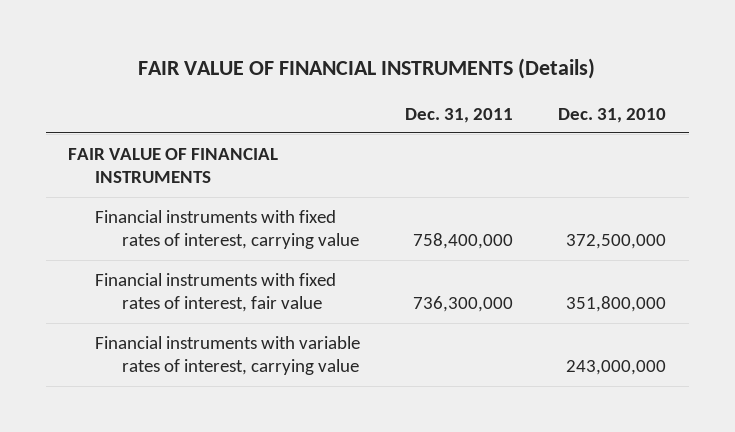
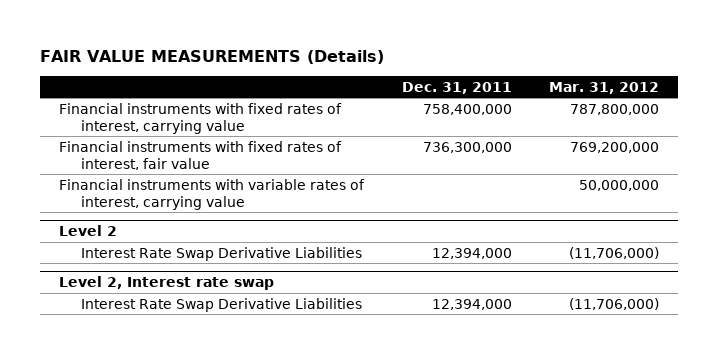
[138,58,596,80] FAIR VALUE OF FINANCIAL INSTRUMENTS (Details) -> [40,50,385,65] FAIR VALUE MEASUREMENTS (Details)
[558,107,667,123] Dec. 31, 2010 -> none
none -> [549,81,660,94] Mar. 31, 2012
[68,147,279,184] FAIR VALUE OF FINANCIAL INSTRUMENTS -> none
none -> [59,225,118,237] Level 2
none -> [80,246,362,261] Interest Rate Swap Derivative Liabilities
none -> [59,276,275,291] Level 2, Interest rate swap
none -> [80,297,362,312] Interest Rate Swap Derivative Liabilities

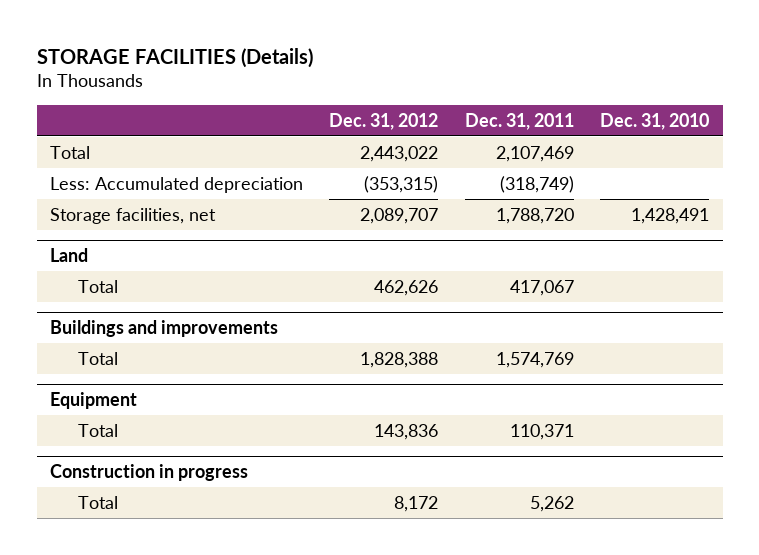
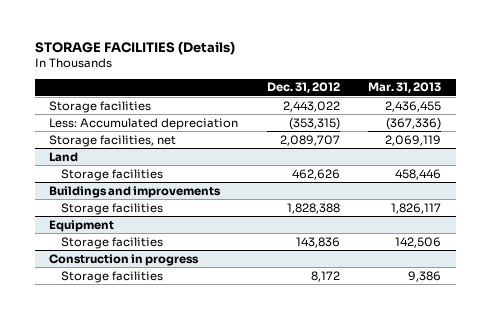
[464,112,574,130] Dec. 31, 2011 -> none
[600,112,710,130] Dec. 31, 2010 -> none
none -> [368,82,442,94] Mar. 31, 2013
[49,145,90,159] Total -> [48,100,151,113] Storage facilities
[77,279,118,293] Total -> [61,168,164,181] Storage facilities
[77,351,118,365] Total -> [61,202,164,215] Storage facilities
[77,423,118,437] Total -> [61,236,164,249] Storage facilities
[77,495,118,509] Total -> [61,270,164,283] Storage facilities

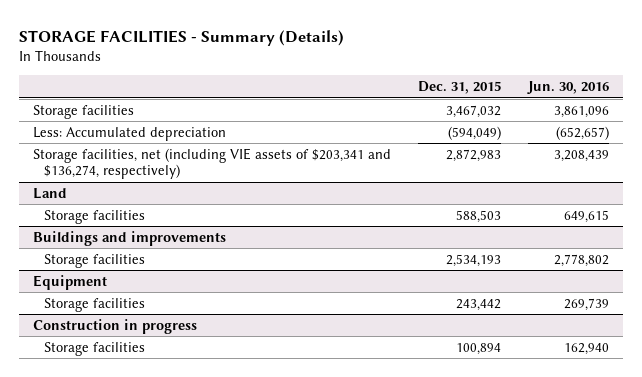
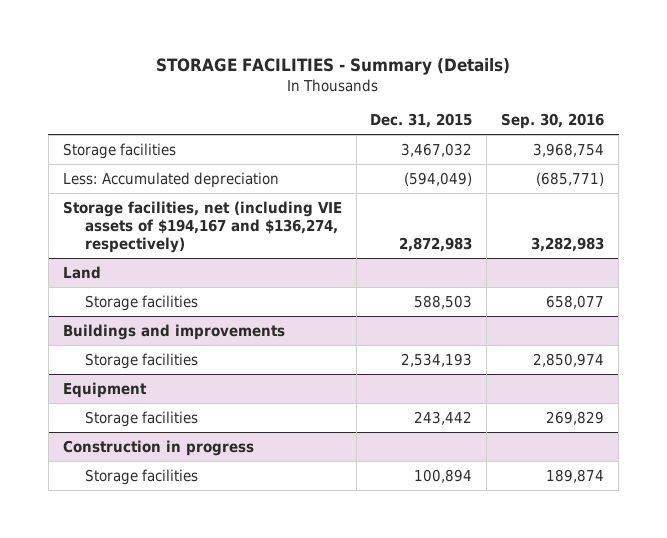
[527,81,610,95] Jun. 30, 2016 -> none
none -> [501,113,605,130] Sep. 30, 2016
[32,147,391,180] Storage facilities, net (including VIE assets of $203,341 and $136,274, respectively) -> [62,200,342,253] Storage facilities, net (including VIE assets of $194,167 and $136,274, respectively)

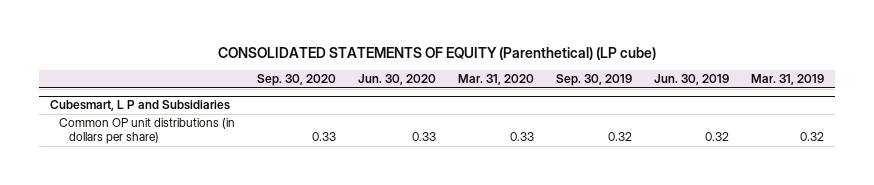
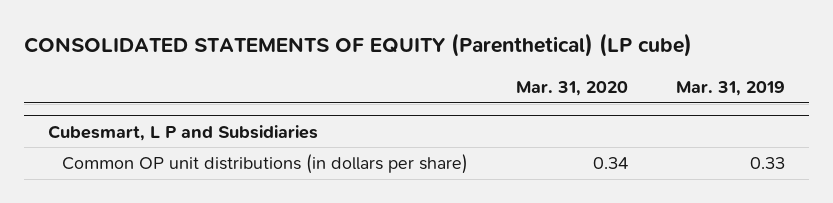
[257,74,337,87] Sep. 30, 2020 -> none
[358,74,437,86] Jun. 30, 2020 -> none
[556,74,633,87] Sep. 30, 2019 -> none
[653,74,729,86] Jun. 30, 2019 -> none
[510,132,535,142] 0.33 -> [593,157,629,170] 0.34
[799,132,824,142] 0.32 -> [750,157,786,170] 0.33

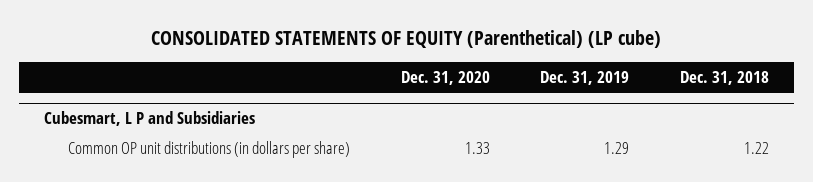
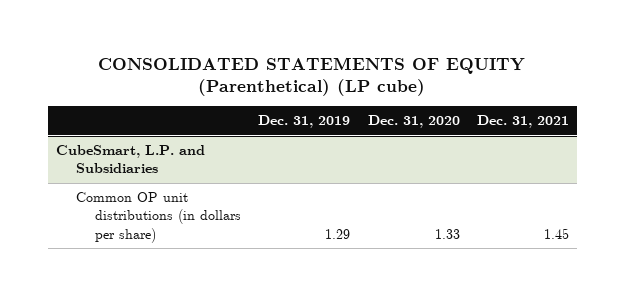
[679,71,769,86] Dec. 31, 2018 -> none
none -> [476,115,569,129] Dec. 31, 2021
[44,111,256,127] Cubesmart, L P and Subsidiaries -> [56,145,206,174] CubeSmart, L.P. and Subsidiaries

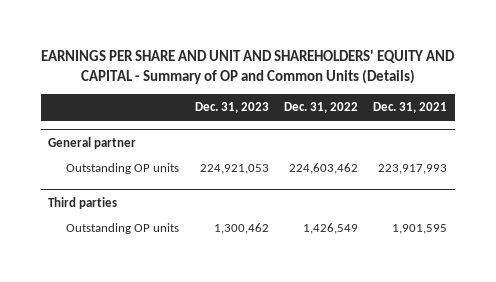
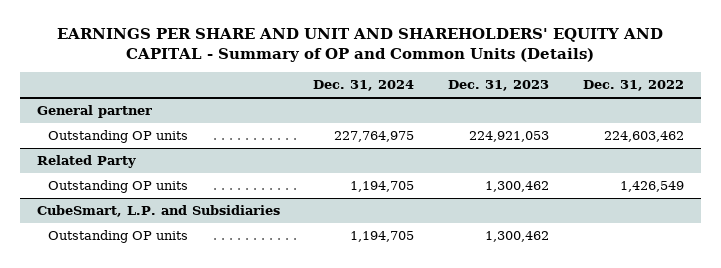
[373,102,448,114] Dec. 31, 2021 -> none
none -> [313,80,415,92] Dec. 31, 2024
[48,196,118,209] Third parties -> [36,155,136,169] Related Party
none -> [36,205,280,218] CubeSmart, L.P. and Subsidiaries
none -> [47,230,188,244] Outstanding OP units

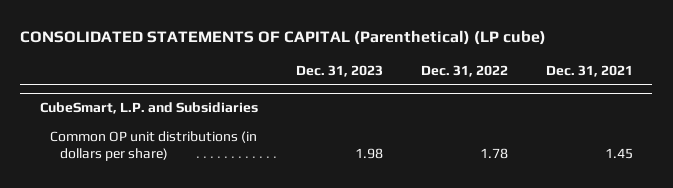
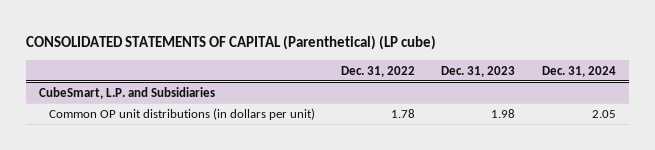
[546,64,634,77] Dec. 31, 2021 -> none
none -> [541,65,616,77] Dec. 31, 2024
[49,130,257,162] Common OP unit distributions (in dollars per share) -> [49,107,316,120] Common OP unit distributions (in dollars per unit)

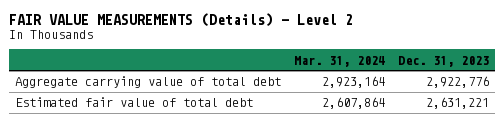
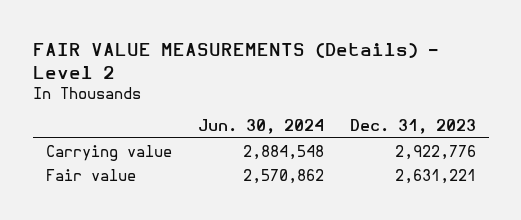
[294,55,386,67] Mar. 31, 2024 -> none
none -> [197,119,324,135] Jun. 30, 2024
[15,76,282,89] Aggregate carrying value of total debt -> [45,144,172,161] Carrying value
[15,97,254,108] Estimated fair value of total debt -> [45,168,136,181] Fair value

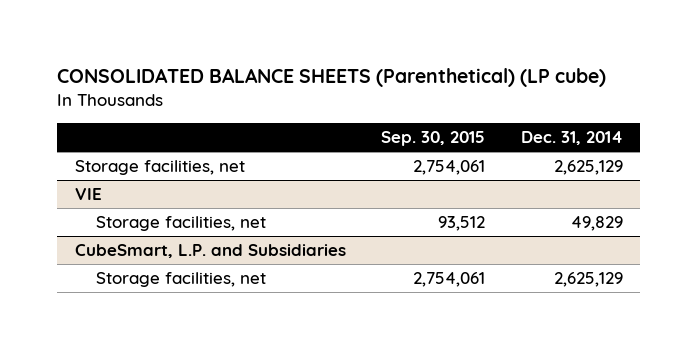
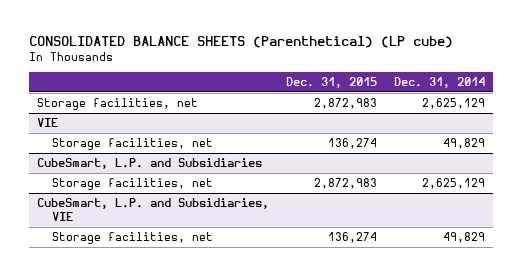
[381,131,486,147] Sep. 30, 2015 -> none
none -> [286,76,378,88] Dec. 31, 2015
none -> [37,198,270,221] CubeSmart, L.P. and Subsidiaries, VIE
none -> [52,232,214,245] Storage facilities, net

